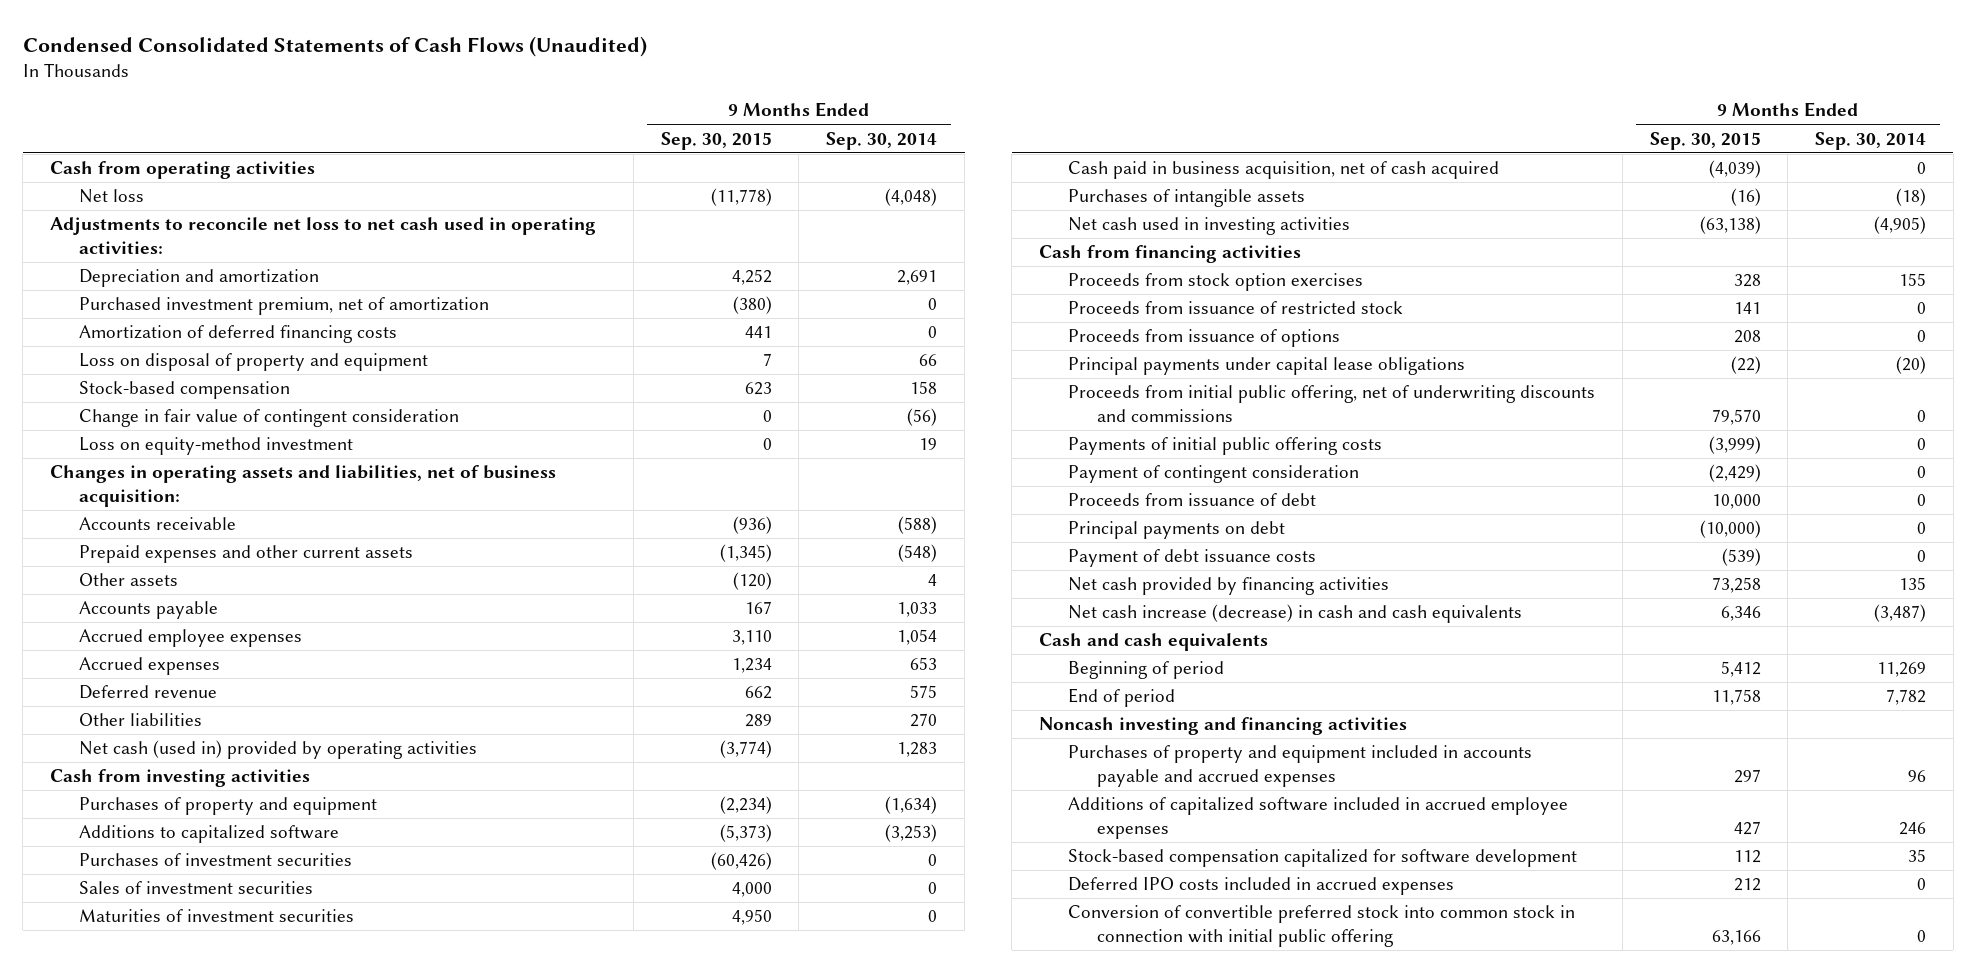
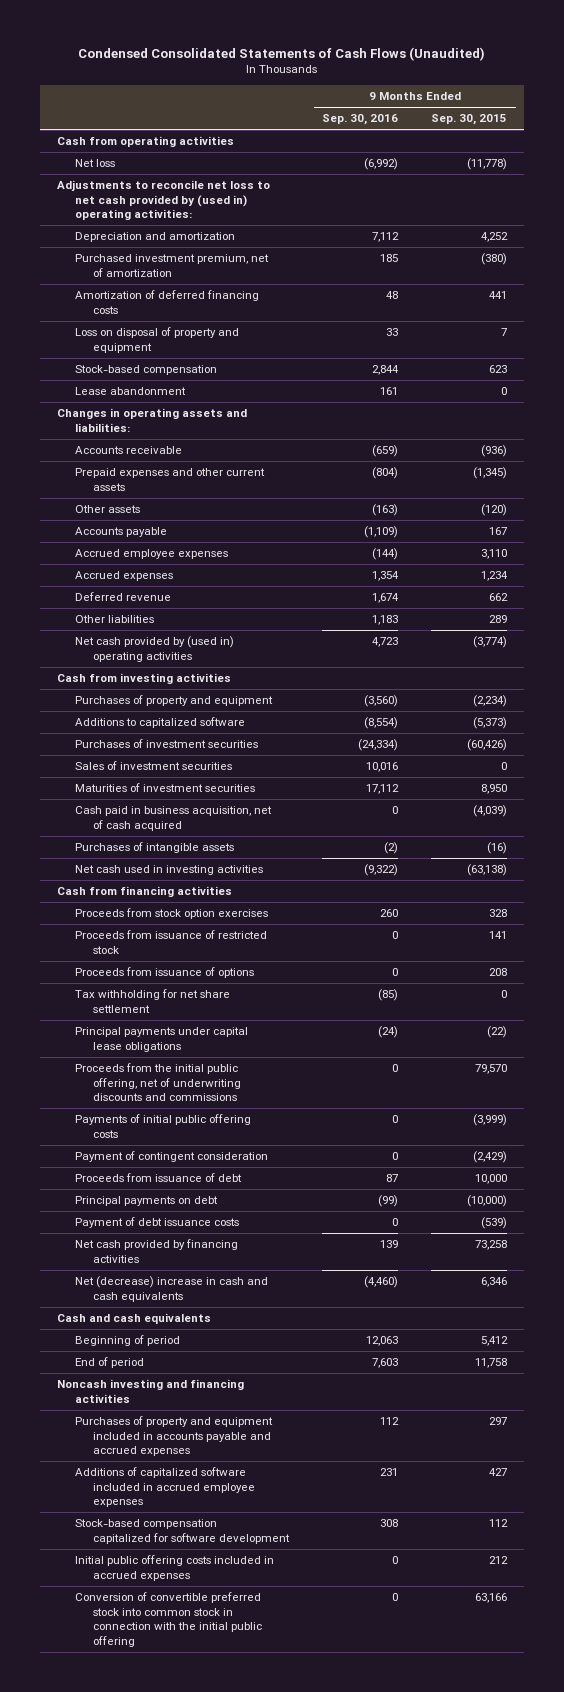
[826,131,938,150] Sep. 30, 2014 -> none
none -> [322,114,399,126] Sep. 30, 2016
[49,217,596,254] Adjustments to reconcile net loss to net cash used in operating activities: -> [56,180,270,221] Adjustments to reconcile net loss to net cash provided by (used in) operating activities:
[78,409,459,428] Change in fair value of contingent consideration -> none
[78,437,353,456] Loss on equity-method investment -> none
none -> [74,387,186,396] Lease abandonment
[49,465,556,507] Changes in operating assets and liabilities, net of business acquisition: -> [56,408,247,432] Changes in operating assets and liabilities:
[78,740,477,760] Net cash (used in) provided by operating activities -> [74,636,234,662] Net cash provided by (used in) operating activities
[731,882,772,898] 4,000 -> [501,762,508,771] 0
[731,909,772,926] 4,950 -> [481,784,508,795] 8,950
none -> [74,989,230,1013] Tax withholding for net share settlement
[1067,385,1595,422] Proceeds from initial public offering, net of underwriting discounts and commissions -> [74,1063,241,1102] Proceeds from the initial public offering, net of underwriting discounts and commissions
[1067,604,1522,624] Net cash increase (decrease) in cash and cash equivalents -> [74,1276,268,1302] Net (decrease) increase in cash and cash equivalents
[1067,877,1454,896] Deferred IPO costs included in accrued expenses -> [74,1555,274,1581] Initial public offering costs included in accrued expenses
[1067,905,1575,947] Conversion of convertible preferred stock into common stock in connection with initial public offering -> [74,1592,262,1647] Conversion of convertible preferred stock into common stock in connection with the initial public offering

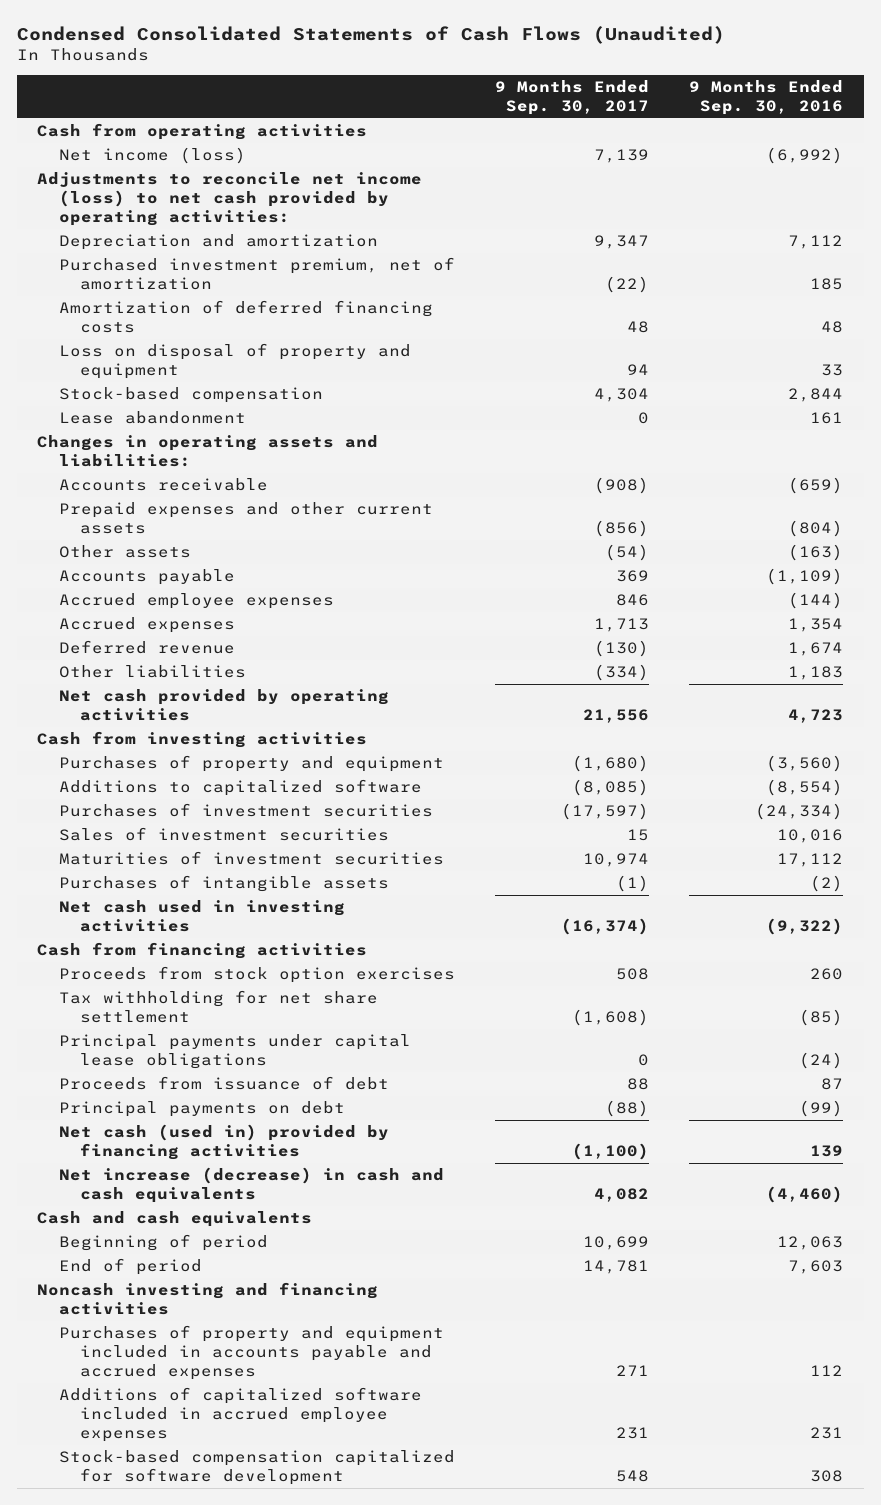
[431,114,508,126] Sep. 30, 2015 -> none
none -> [495,80,650,116] 9 Months Ended Sep. 30, 2017
[74,159,115,168] Net loss -> [58,147,246,165] Net income (loss)
[56,180,270,221] Adjustments to reconcile net loss to net cash provided by (used in) operating activities: -> [37,172,423,227] Adjustments to reconcile net income (loss) to net cash provided by operating activities:
[74,636,234,662] Net cash provided by (used in) operating activities -> [58,689,389,722] Net cash provided by operating activities
[74,806,272,831] Cash paid in business acquisition, net of cash acquired -> none
[74,930,267,954] Proceeds from issuance of restricted stock -> none
[74,967,254,979] Proceeds from issuance of options -> none
[74,1063,241,1102] Proceeds from the initial public offering, net of underwriting discounts and commissions -> none
[74,1114,251,1138] Payments of initial public offering costs -> none
[74,1151,268,1163] Payment of contingent consideration -> none
[74,1217,239,1229] Payment of debt issuance costs -> none
[74,1239,238,1263] Net cash provided by financing activities -> [58,1124,389,1161] Net cash (used in) provided by financing activities
[74,1276,268,1302] Net (decrease) increase in cash and cash equivalents -> [58,1167,444,1204] Net increase (decrease) in cash and cash equivalents
[74,1555,274,1581] Initial public offering costs included in accrued expenses -> none
[74,1592,262,1647] Conversion of convertible preferred stock into common stock in connection with the initial public offering -> none

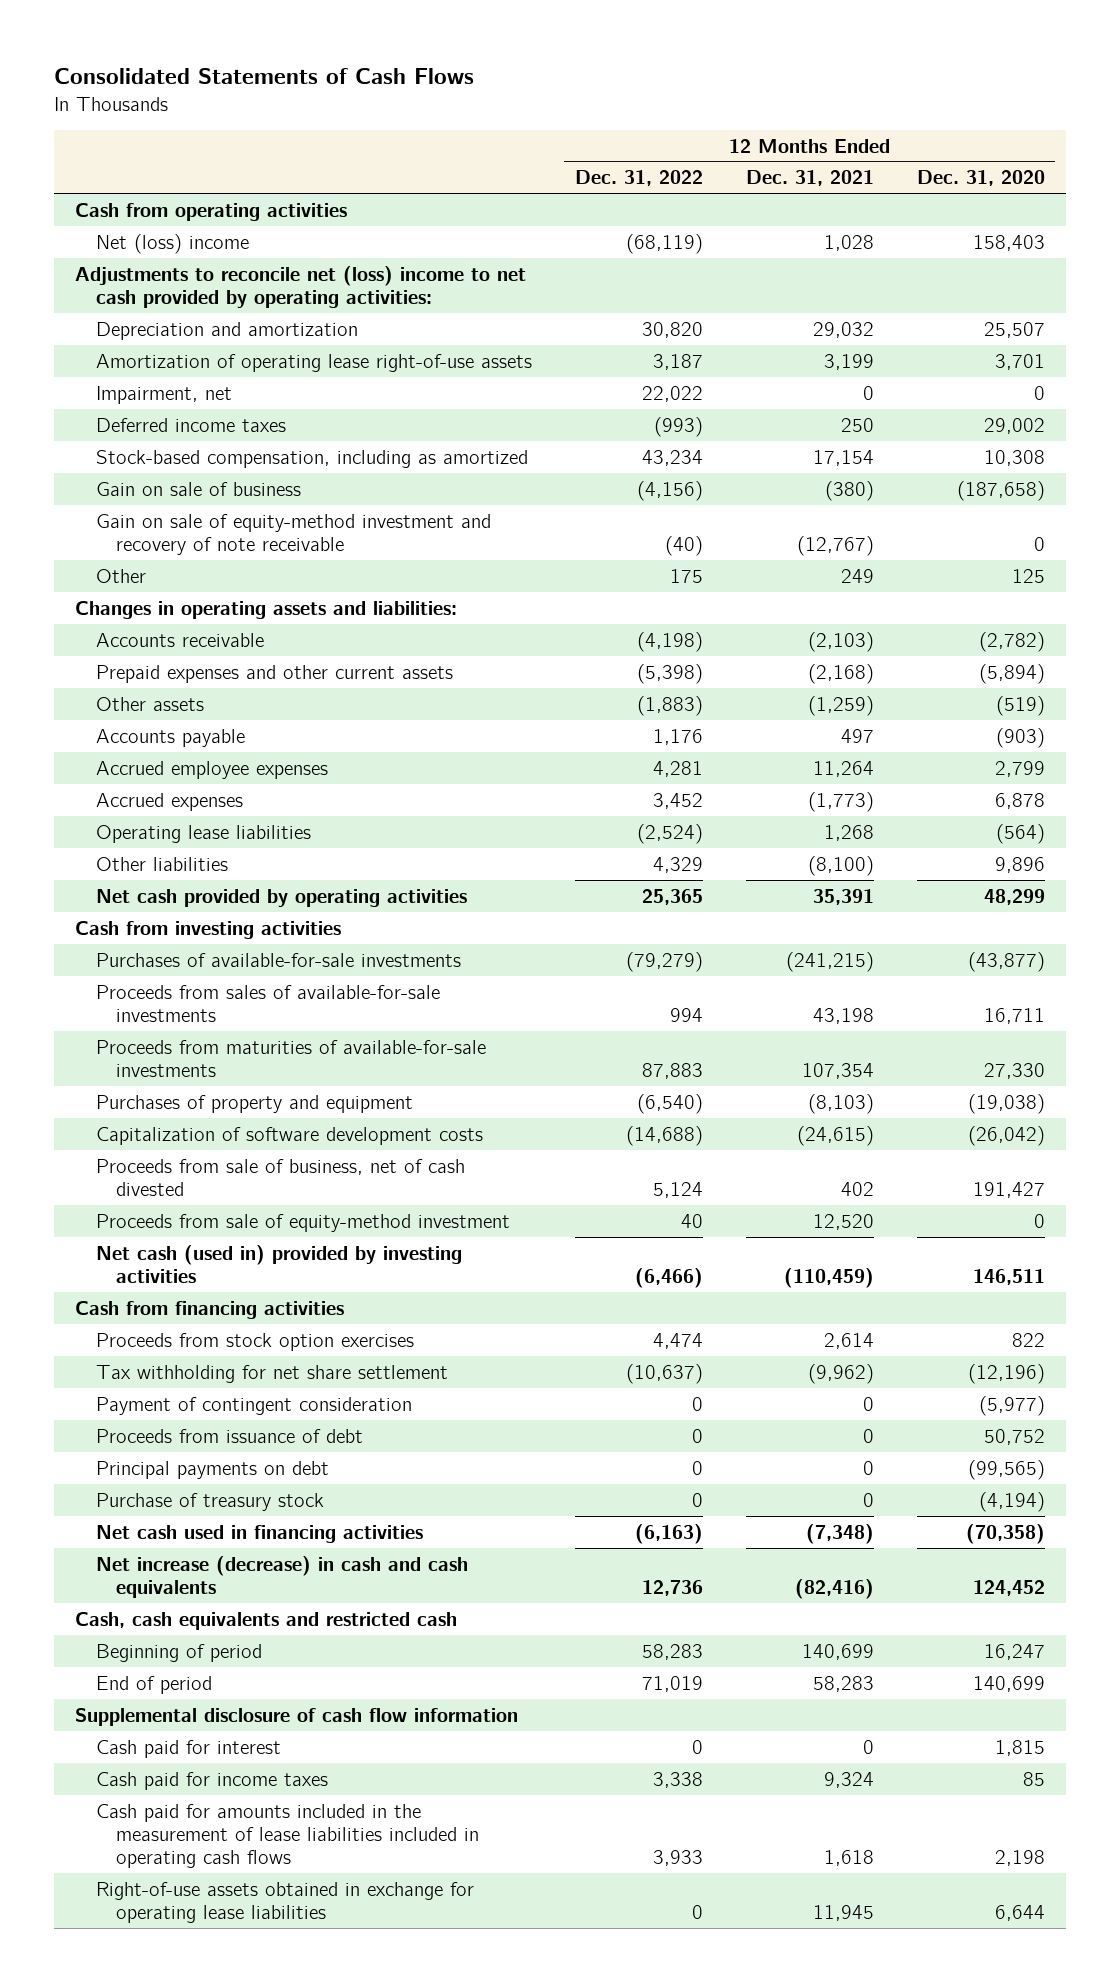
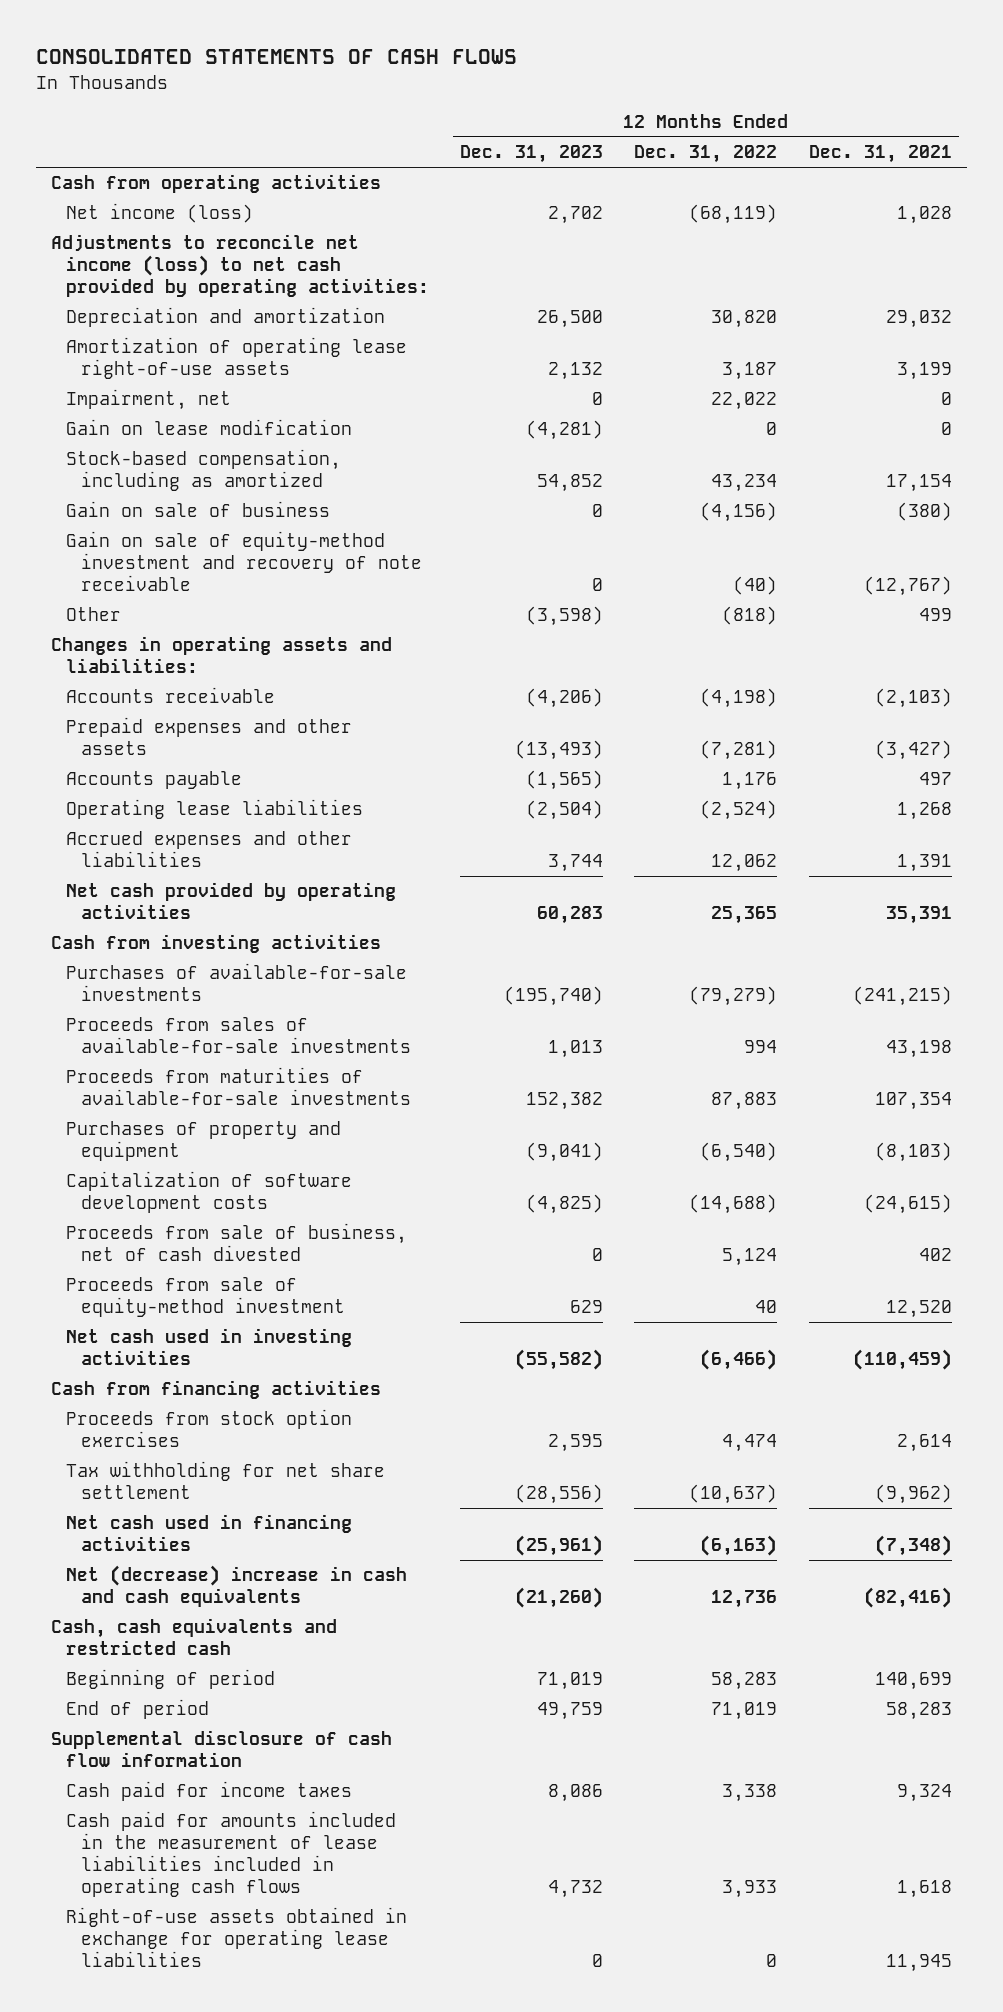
[53,68,474,85] Consolidated Statements of Cash Flows -> [35,49,517,65] CONSOLIDATED STATEMENTS OF CASH FLOWS
[916,170,1045,187] Dec. 31, 2020 -> none
none -> [460,145,604,164] Dec. 31, 2023
[95,233,249,254] Net (loss) income -> [66,203,254,224] Net income (loss)
[75,265,527,308] Adjustments to reconcile net (loss) income to net cash provided by operating activities: -> [51,234,430,298] Adjustments to reconcile net income (loss) to net cash provided by operating activities:
[95,417,286,432] Deferred income taxes -> none
none -> [66,419,353,436] Gain on lease modification
[669,568,703,583] 175 -> [722,606,778,626] (818)
[840,568,874,583] 249 -> [918,608,952,622] 499
[95,696,204,711] Other assets -> none
[95,664,453,683] Prepaid expenses and other current assets -> [66,717,353,756] Prepaid expenses and other assets
[636,663,703,684] (5,398) -> [700,740,778,761] (7,281)
[807,663,874,684] (2,168) -> [874,740,952,761] (3,427)
[95,760,328,779] Accrued employee expenses -> none
[95,792,243,811] Accrued expenses -> none
[95,856,228,871] Other liabilities -> [66,831,353,868] Accrued expenses and other liabilities
[652,856,703,873] 4,329 -> [711,854,778,873] 12,062
[807,855,874,876] (8,100) -> [896,854,952,873] 1,391
[95,1244,462,1283] Net cash (used in) provided by investing activities -> [66,1328,353,1366] Net cash used in investing activities
[95,1396,412,1415] Payment of contingent consideration -> none
[95,1428,363,1443] Proceeds from issuance of debt -> none
[95,1460,329,1479] Principal payments on debt -> none
[95,1492,324,1511] Purchase of treasury stock -> none
[95,1555,468,1598] Net increase (decrease) in cash and cash equivalents -> [66,1565,408,1608] Net (decrease) increase in cash and cash equivalents
[95,1739,281,1758] Cash paid for interest -> none

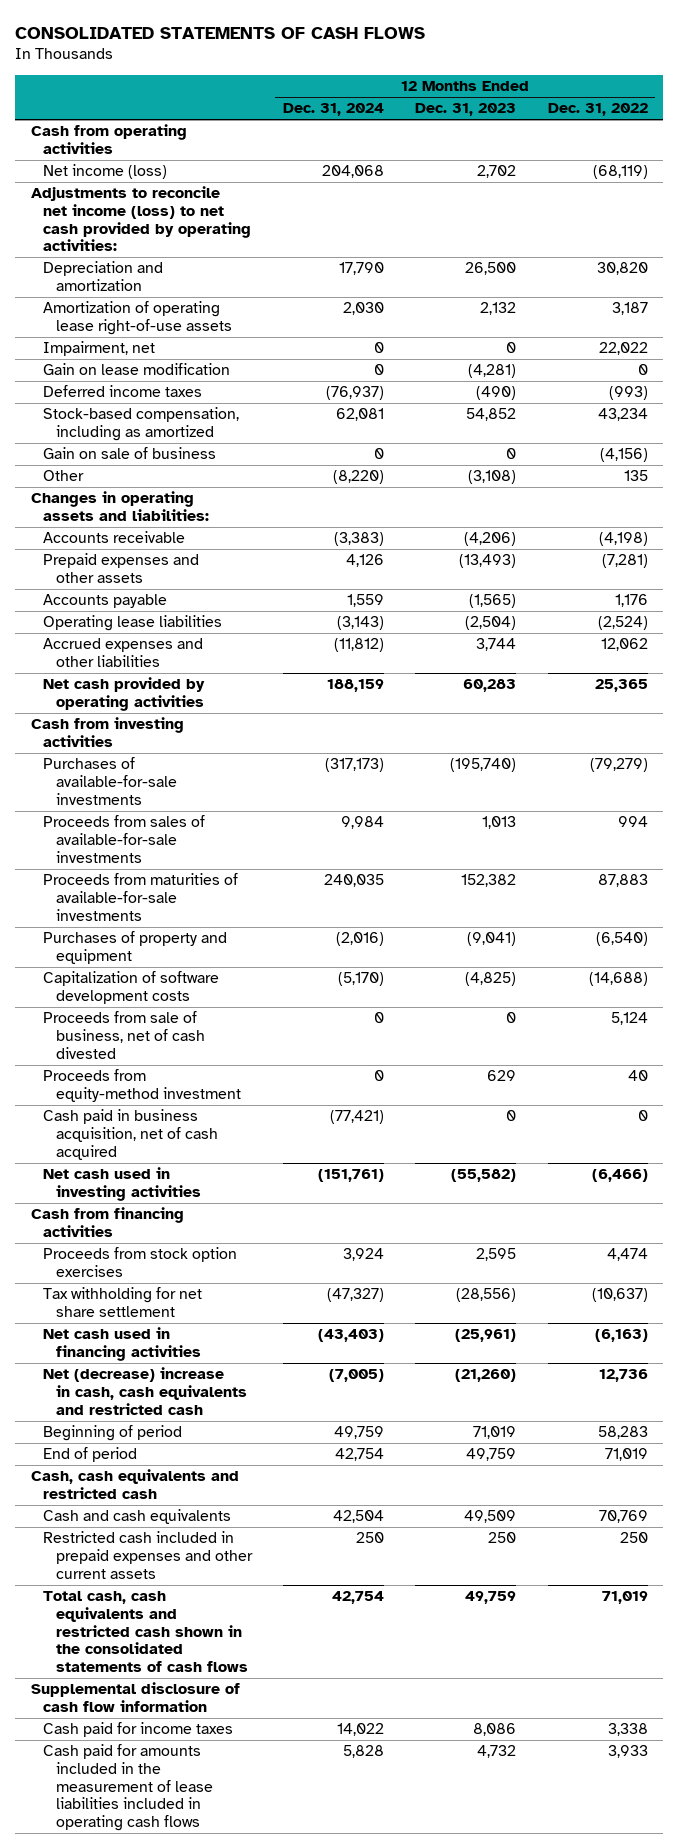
[808,145,952,164] Dec. 31, 2021 -> none
none -> [283,103,385,117] Dec. 31, 2024
none -> [43,385,203,398] Deferred income taxes
[66,531,423,592] Gain on sale of equity-method investment and recovery of note receivable -> none
[526,606,604,627] (3,598) -> [468,470,517,485] (3,108)
[722,606,778,626] (818) -> [623,470,648,482] 135
[66,1277,346,1318] Proceeds from sale of equity-method investment -> [43,1069,241,1103] Proceeds from equity-method investment
none -> [43,1109,218,1160] Cash paid in business acquisition, net of cash acquired
[66,1565,408,1608] Net (decrease) increase in cash and cash equivalents -> [43,1367,247,1415] Net (decrease) increase in cash, cash equivalents and restricted cash
[51,1618,338,1656] Cash, cash equivalents and restricted cash -> [30,1469,239,1500] Cash, cash equivalents and restricted cash
none -> [43,1509,232,1525] Cash and cash equivalents
none -> [43,1531,253,1579] Restricted cash included in prepaid expenses and other current assets
none -> [43,1591,248,1672] Total cash, cash equivalents and restricted cash shown in the consolidated statements of cash flows
[66,1907,408,1968] Right-of-use assets obtained in exchange for operating lease liabilities -> none

